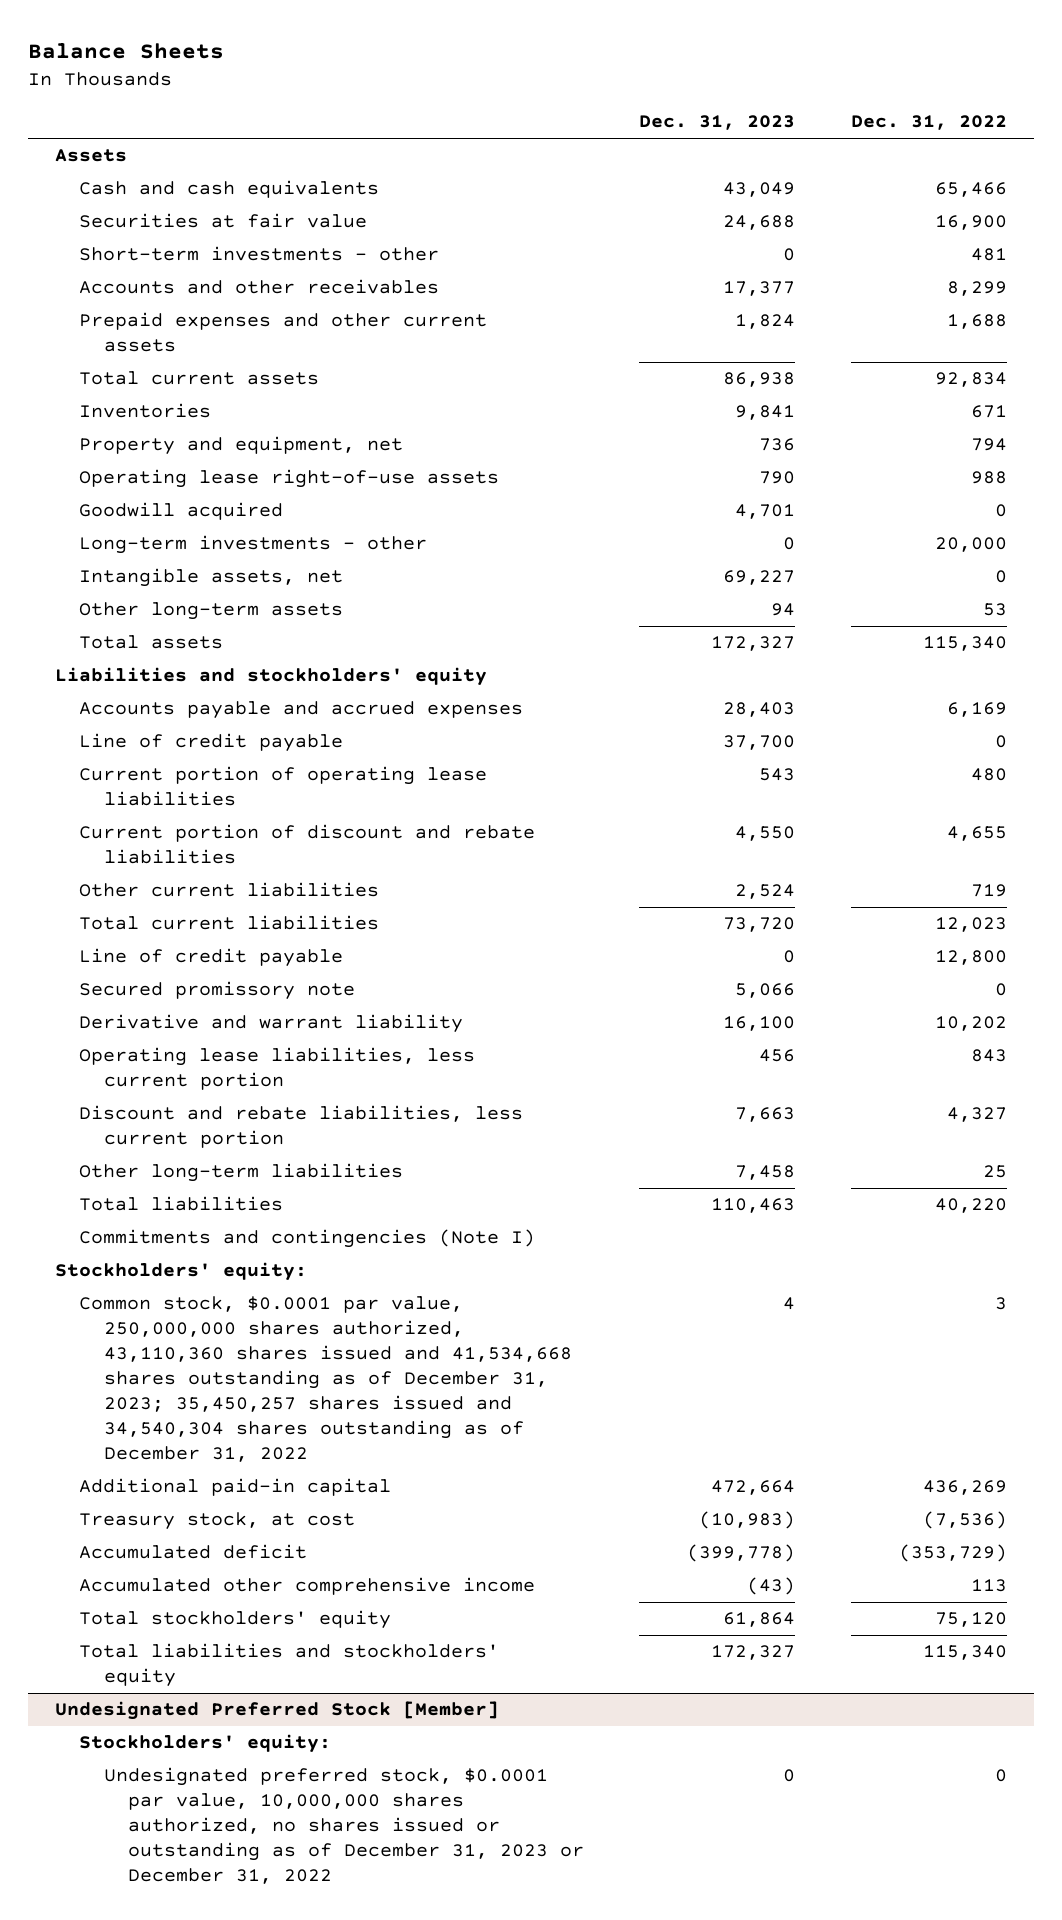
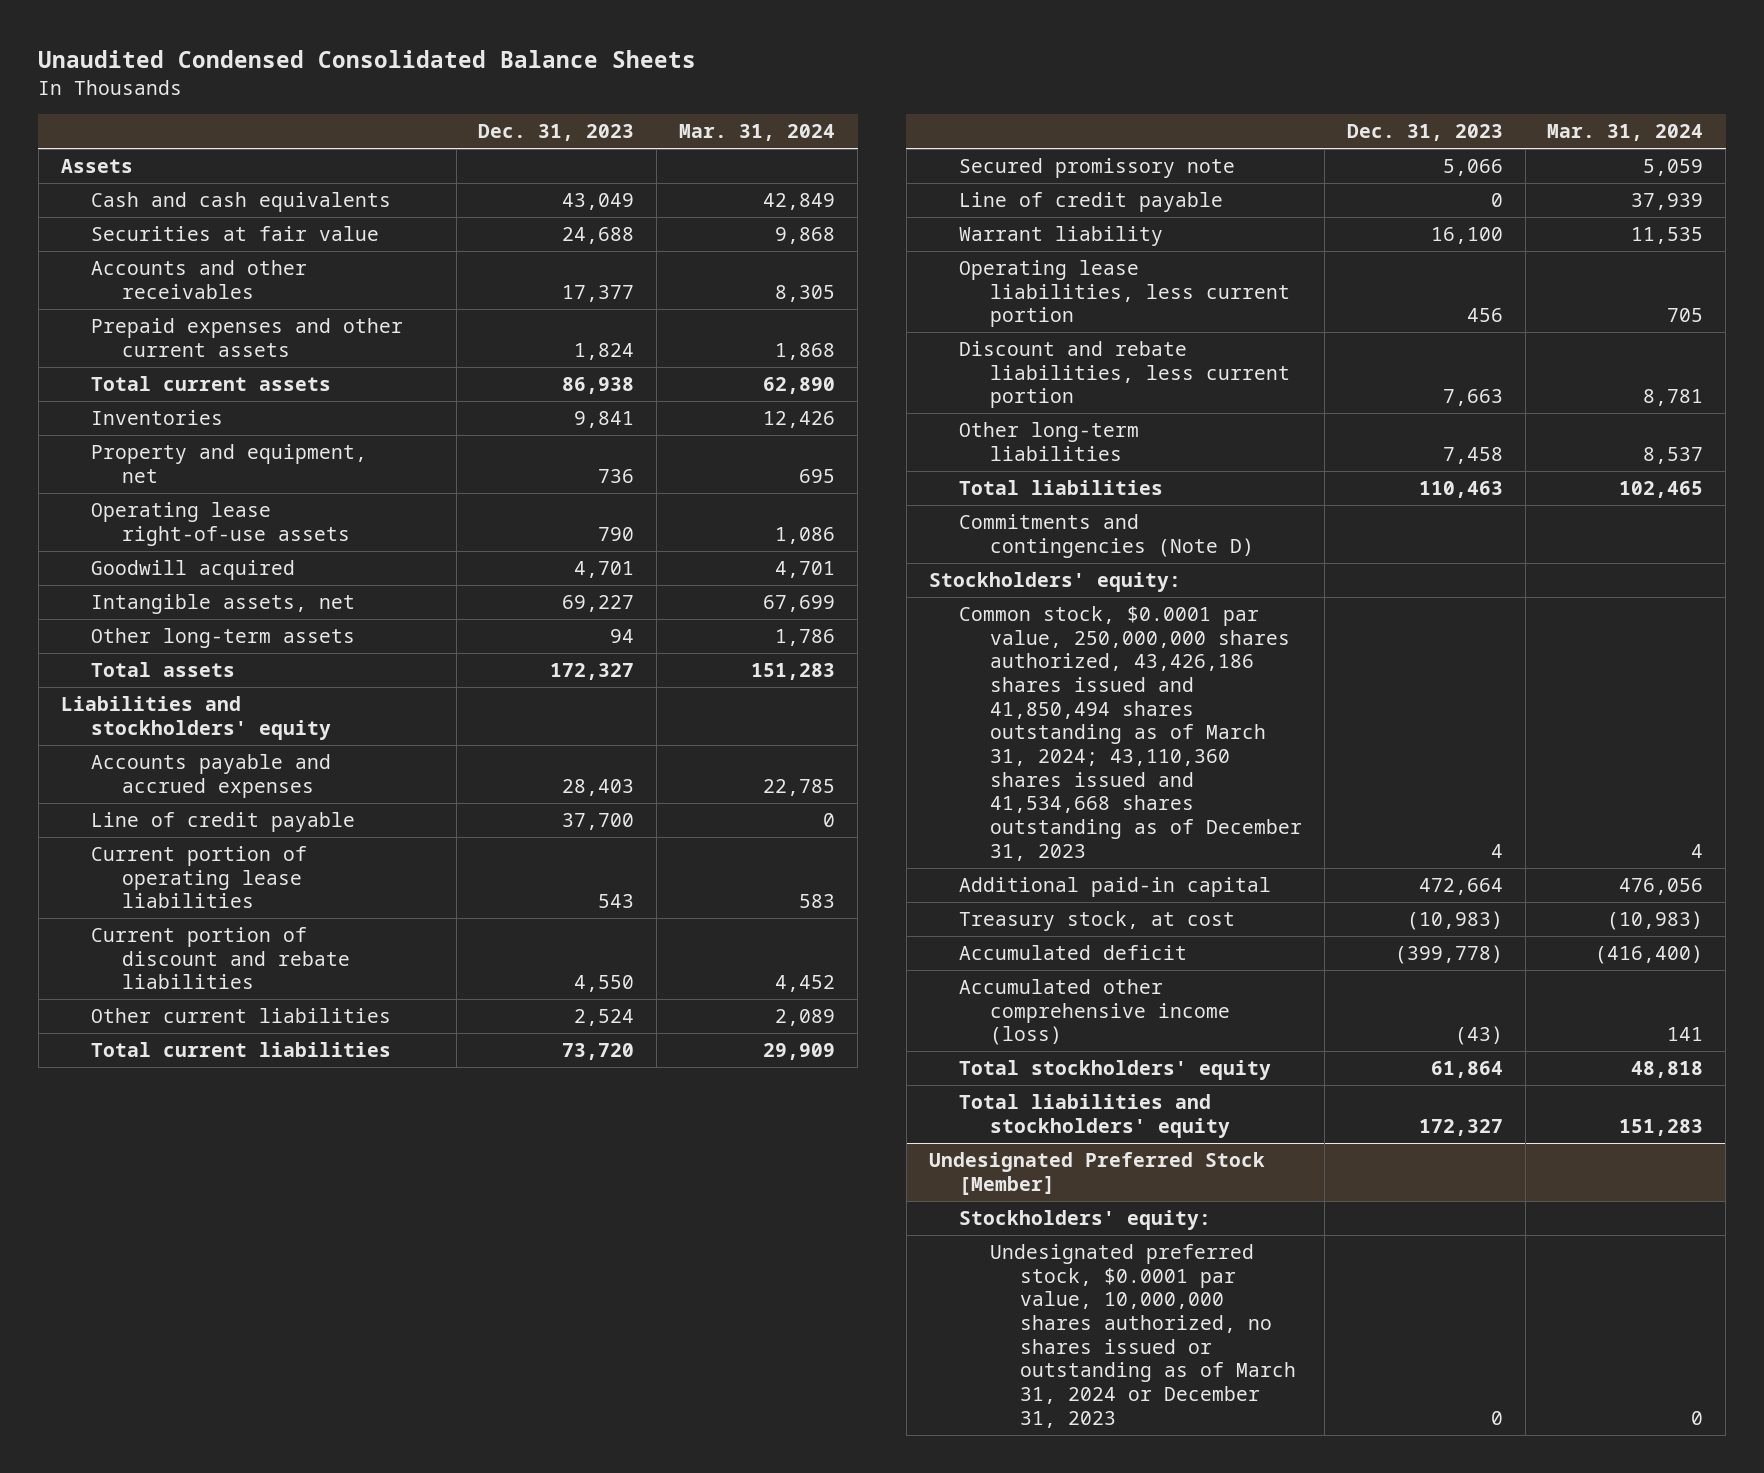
[27,43,224,60] Balance Sheets -> [38,50,697,69] Unaudited Condensed Consolidated Balance Sheets
[850,115,1007,131] Dec. 31, 2022 -> none
none -> [679,124,836,142] Mar. 31, 2024
[79,246,440,262] Short-term investments - other -> none
[79,535,428,555] Long-term investments - other -> none
[79,948,344,968] Line of credit payable -> [959,192,1224,213] Line of credit payable
[79,1014,464,1034] Derivative and warrant liability -> [959,226,1164,247] Warrant liability
[79,1229,536,1249] Commitments and contingencies (Note I) -> [959,514,1254,558] Commitments and contingencies (Note D)
[79,1296,572,1463] Common stock, $0.0001 par value, 250,000,000 shares authorized, 43,110,360 shares issued and 41,534,668 shares outstanding as of December 31, 2023; 35,450,257 shares issued and 34,540,304 shares outstanding as of December 31, 2022 -> [959,606,1302,861] Common stock, $0.0001 par value, 250,000,000 shares authorized, 43,426,186 shares issued and 41,850,494 shares outstanding as of March 31, 2024; 43,110,360 shares issued and 41,534,668 shares outstanding as of December 31, 2023
[79,1577,536,1596] Accumulated other comprehensive income -> [959,979,1230,1046] Accumulated other comprehensive income (loss)
[103,1767,584,1885] Undesignated preferred stock, $0.0001 par value, 10,000,000 shares authorized, no shares issued or outstanding as of December 31, 2023 or December 31, 2022 -> [989,1244,1297,1428] Undesignated preferred stock, $0.0001 par value, 10,000,000 shares authorized, no shares issued or outstanding as of March 31, 2024 or December 31, 2023

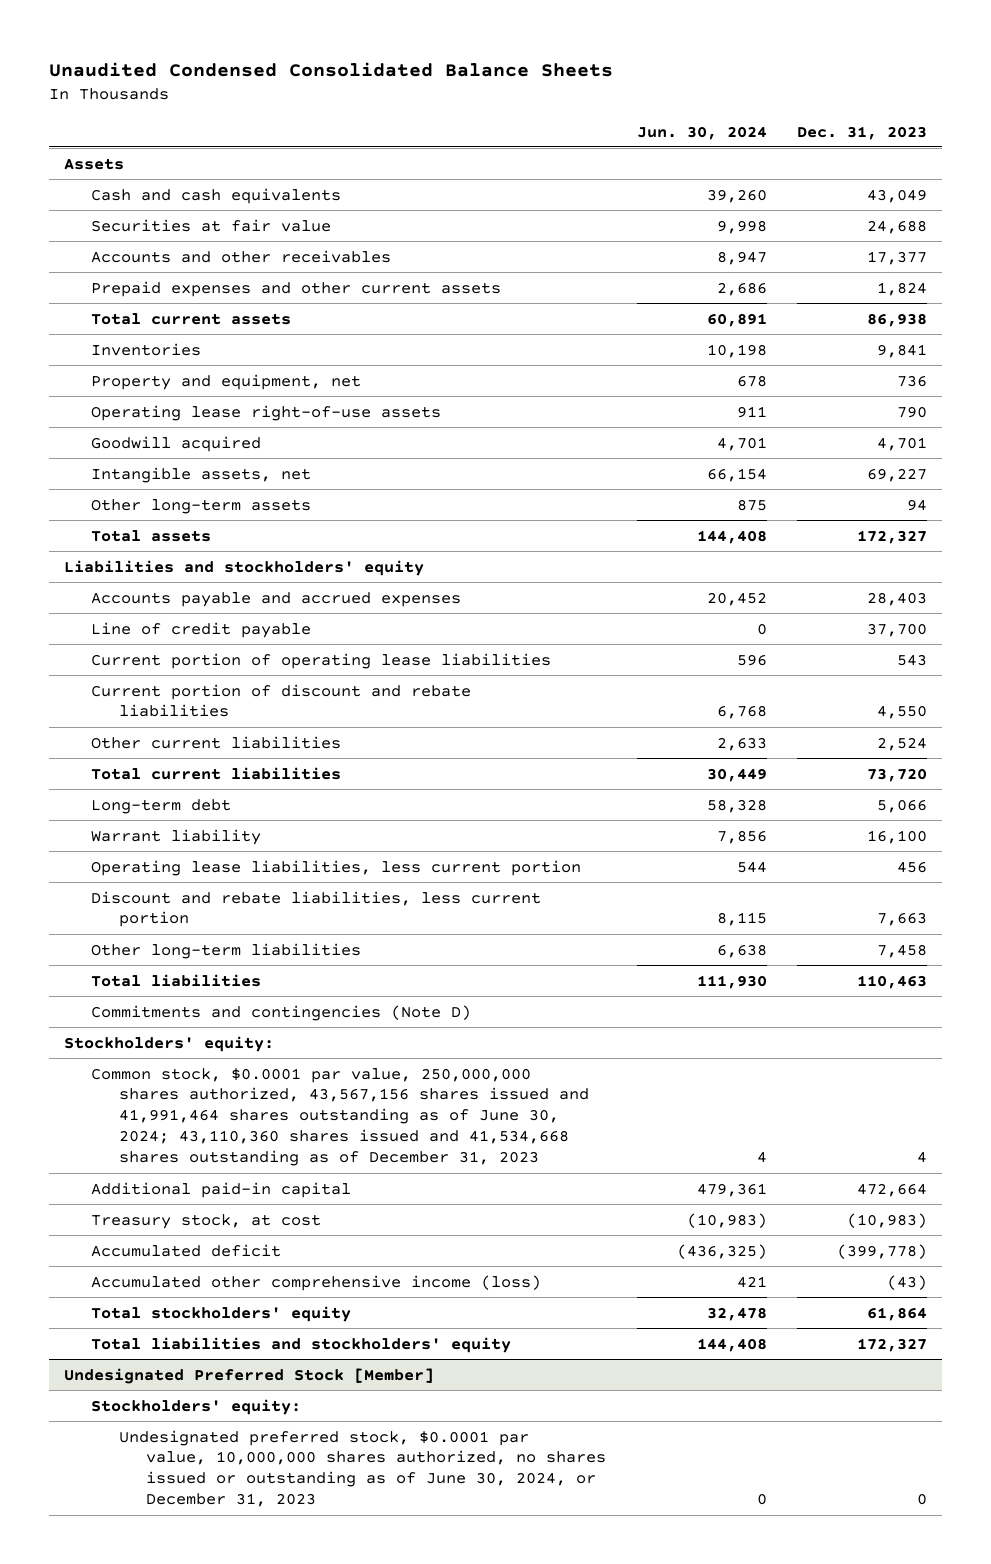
[679,124,836,142] Mar. 31, 2024 -> none
none -> [636,125,767,140] Jun. 30, 2024
[959,192,1224,213] Line of credit payable -> none
[959,158,1236,179] Secured promissory note -> [91,798,232,814] Long-term debt
[959,606,1302,861] Common stock, $0.0001 par value, 250,000,000 shares authorized, 43,426,186 shares issued and 41,850,494 shares outstanding as of March 31, 2024; 43,110,360 shares issued and 41,534,668 shares outstanding as of December 31, 2023 -> [91,1067,589,1167] Common stock, $0.0001 par value, 250,000,000 shares authorized, 43,567,156 shares issued and 41,991,464 shares outstanding as of June 30, 2024; 43,110,360 shares issued and 41,534,668 shares outstanding as of December 31, 2023
[989,1244,1297,1428] Undesignated preferred stock, $0.0001 par value, 10,000,000 shares authorized, no shares issued or outstanding as of March 31, 2024 or December 31, 2023 -> [118,1429,607,1508] Undesignated preferred stock, $0.0001 par value, 10,000,000 shares authorized, no shares issued or outstanding as of June 30, 2024, or December 31, 2023

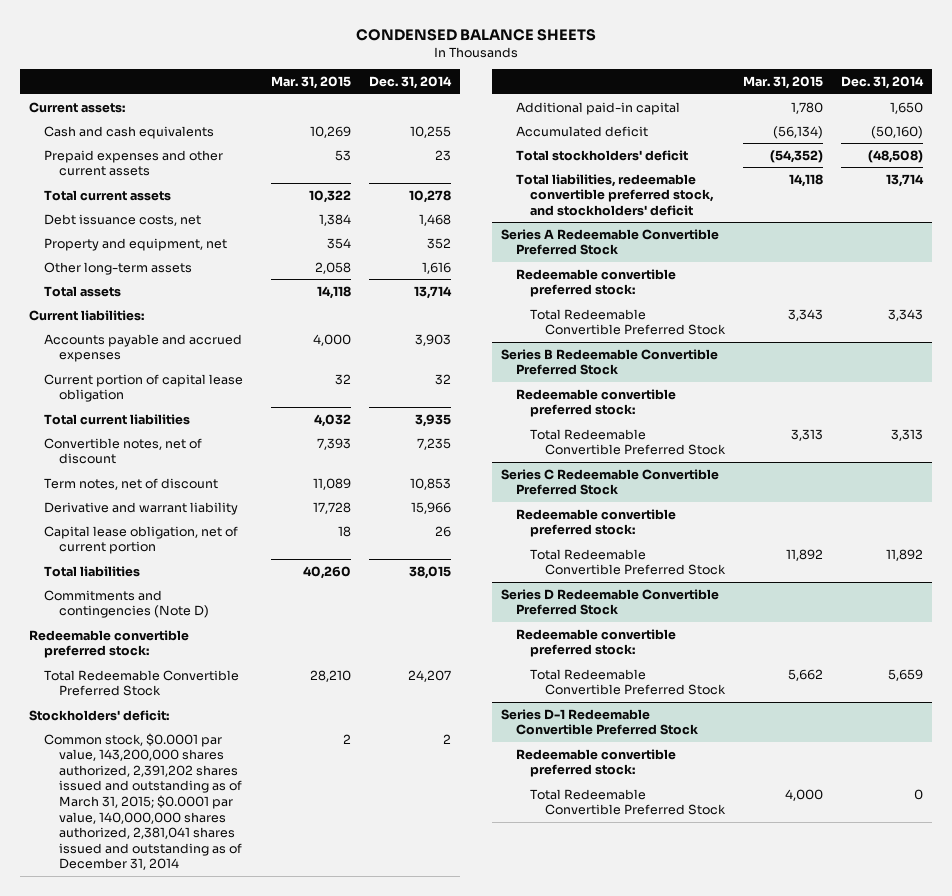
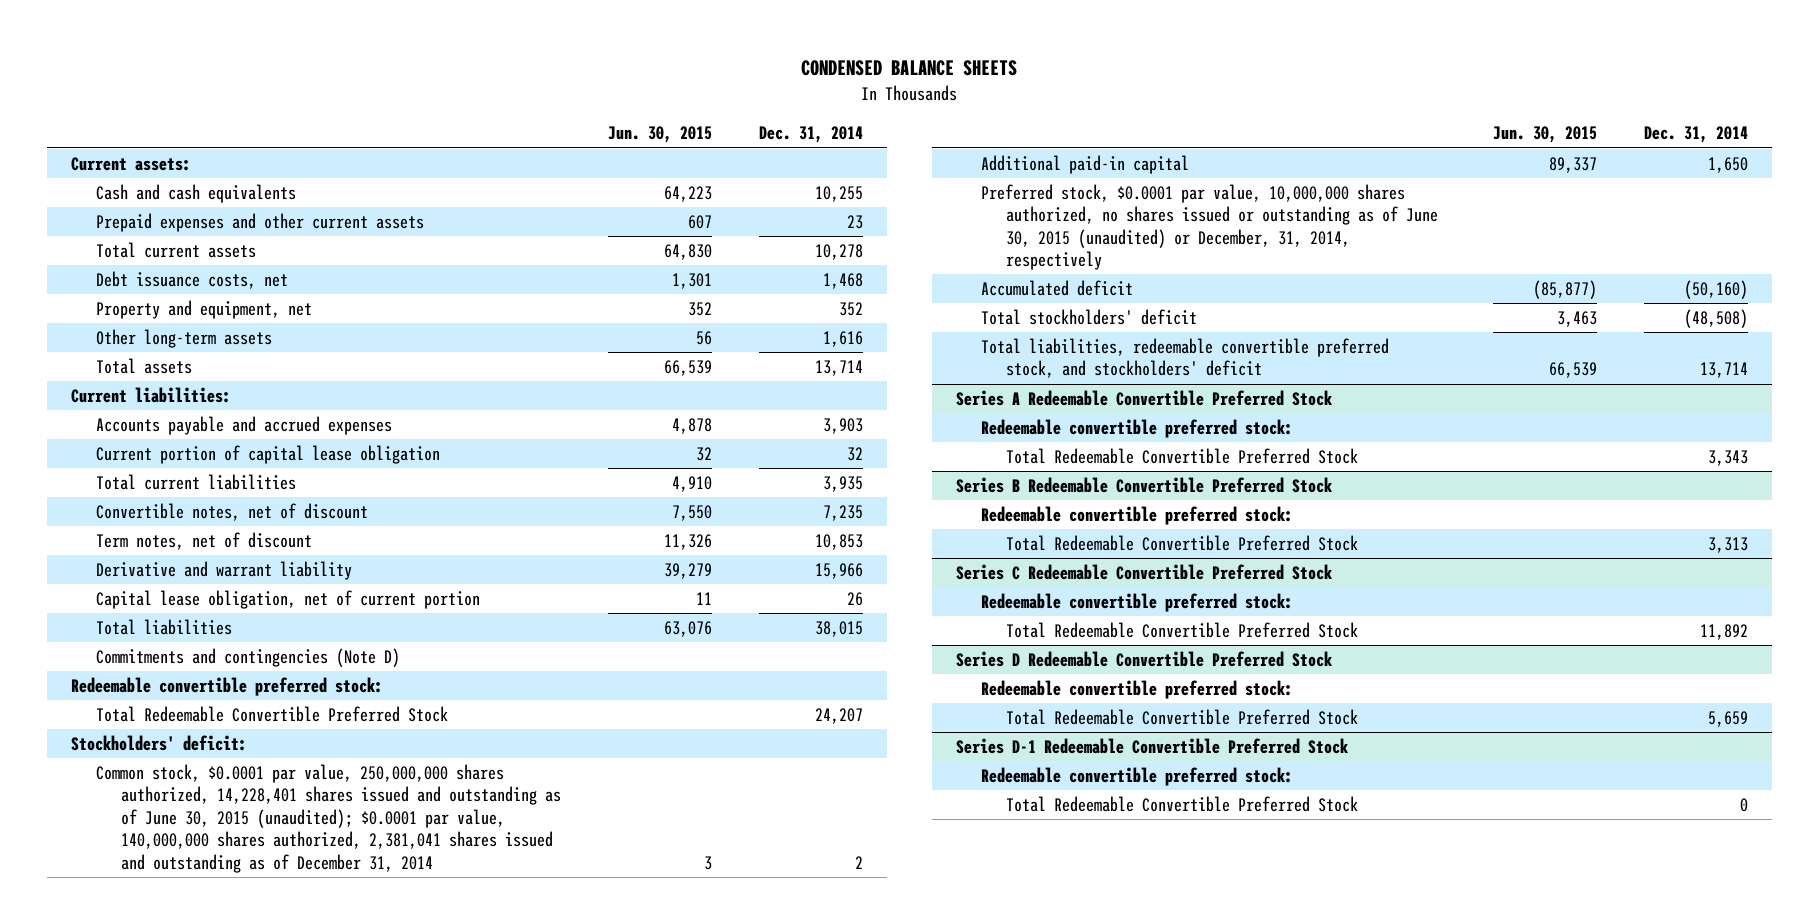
[271,76,352,90] Mar. 31, 2015 -> none
none -> [607,126,712,144] Jun. 30, 2015
[43,732,242,871] Common stock, $0.0001 par value, 143,200,000 shares authorized, 2,391,202 shares issued and outstanding as of March 31, 2015; $0.0001 par value, 140,000,000 shares authorized, 2,381,041 shares issued and outstanding as of December 31, 2014 -> [95,764,561,873] Common stock, $0.0001 par value, 250,000,000 shares authorized, 14,228,401 shares issued and outstanding as of June 30, 2015 (unaudited); $0.0001 par value, 140,000,000 shares authorized, 2,381,041 shares issued and outstanding as of December 31, 2014
none -> [980,184,1438,271] Preferred stock, $0.0001 par value, 10,000,000 shares authorized, no shares issued or outstanding as of June 30, 2015 (unaudited) or December, 31, 2014, respectively

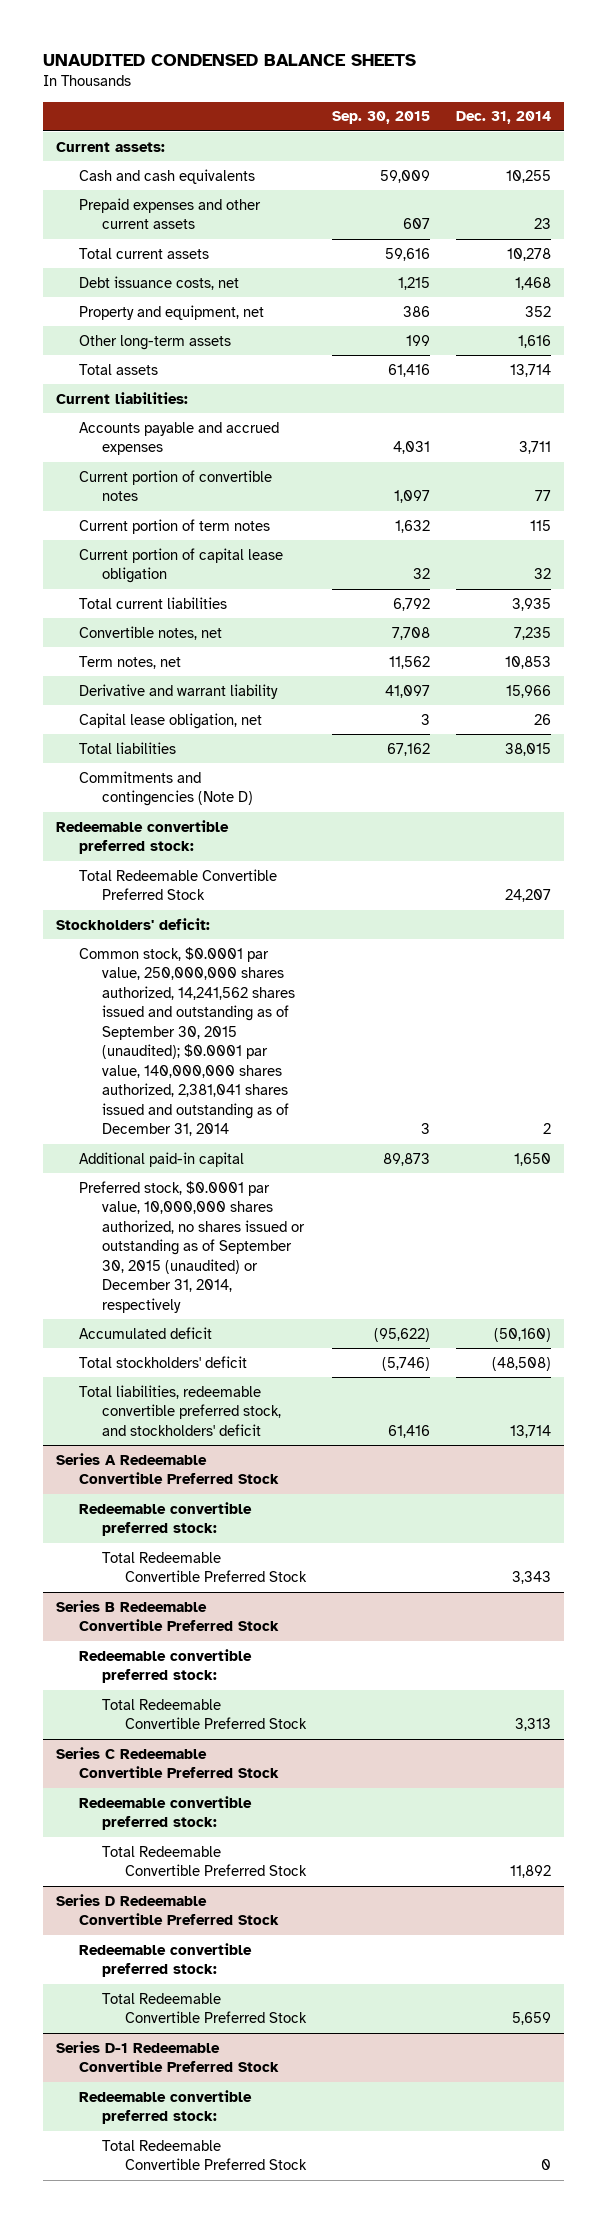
[801,60,1018,77] CONDENSED BALANCE SHEETS -> [42,54,416,67] UNAUDITED CONDENSED BALANCE SHEETS
[607,126,712,144] Jun. 30, 2015 -> none
none -> [332,111,431,125] Sep. 30, 2015
[823,418,864,435] 3,903 -> [519,441,552,455] 3,711
none -> [78,469,272,502] Current portion of convertible notes
none -> [78,518,270,534] Current portion of term notes
[95,503,368,522] Convertible notes, net of discount -> [78,625,222,640] Convertible notes, net
[95,532,312,551] Term notes, net of discount -> [78,655,181,669] Term notes, net
[95,590,480,610] Capital lease obligation, net of current portion -> [78,712,262,729] Capital lease obligation, net
[95,764,561,873] Common stock, $0.0001 par value, 250,000,000 shares authorized, 14,228,401 shares issued and outstanding as of June 30, 2015 (unaudited); $0.0001 par value, 140,000,000 shares authorized, 2,381,041 shares issued and outstanding as of December 31, 2014 -> [78,946,296,1137] Common stock, $0.0001 par value, 250,000,000 shares authorized, 14,241,562 shares issued and outstanding as of September 30, 2015 (unaudited); $0.0001 par value, 140,000,000 shares authorized, 2,381,041 shares issued and outstanding as of December 31, 2014
[980,184,1438,271] Preferred stock, $0.0001 par value, 10,000,000 shares authorized, no shares issued or outstanding as of June 30, 2015 (unaudited) or December, 31, 2014, respectively -> [78,1180,306,1313] Preferred stock, $0.0001 par value, 10,000,000 shares authorized, no shares issued or outstanding as of September 30, 2015 (unaudited) or December 31, 2014, respectively

